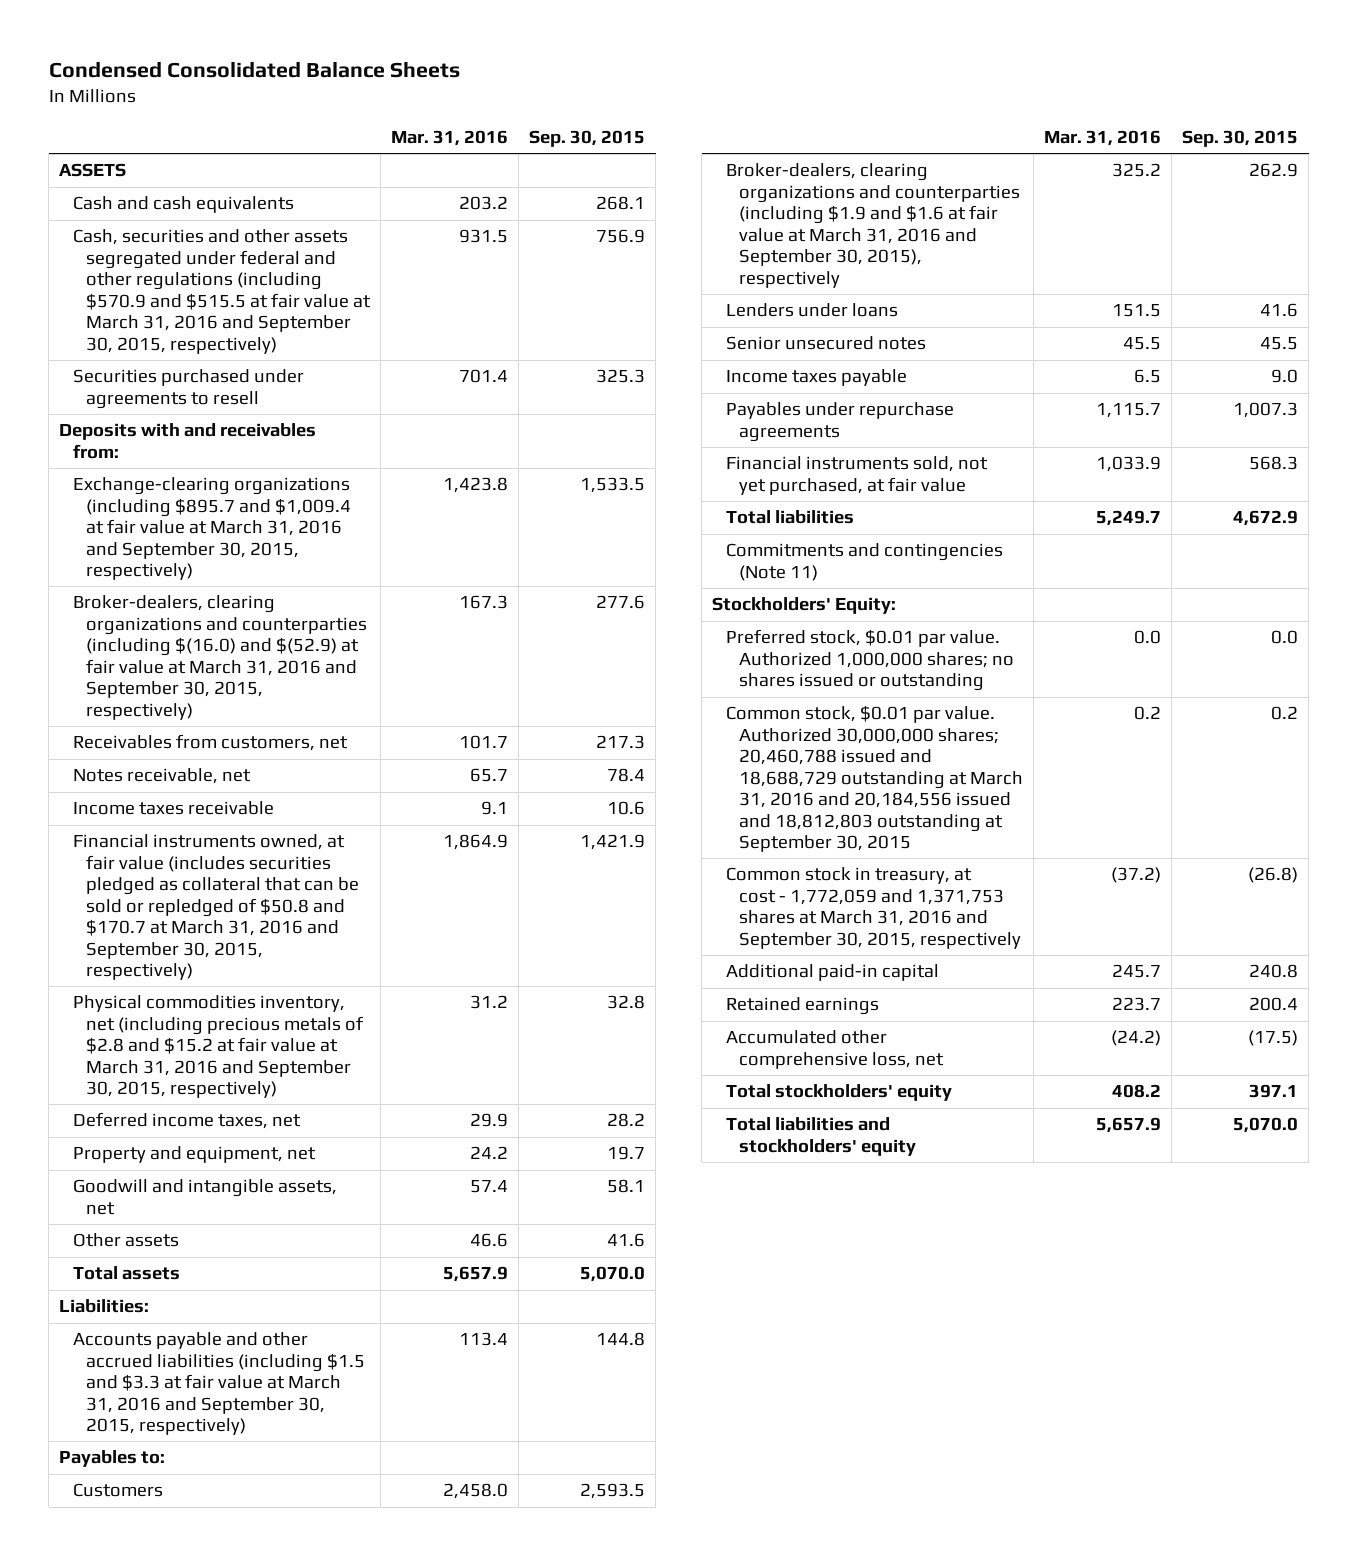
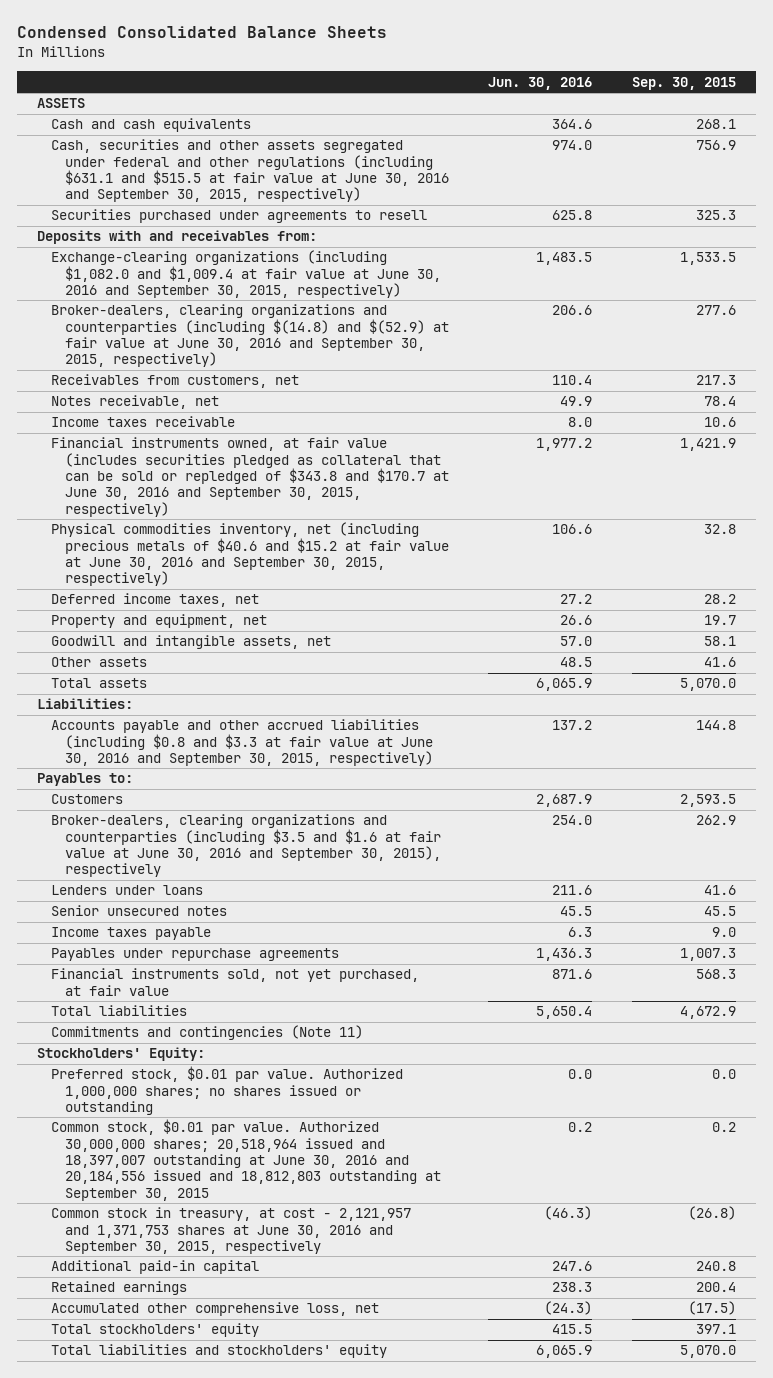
[391,130,509,147] Mar. 31, 2016 -> none
none -> [488,76,593,90] Jun. 30, 2016
[72,229,371,354] Cash, securities and other assets segregated under federal and other regulations (including $570.9 and $515.5 at fair value at March 31, 2016 and September 30, 2015, respectively) -> [50,139,449,203] Cash, securities and other assets segregated under federal and other regulations (including $631.1 and $515.5 at fair value at June 30, 2016 and September 30, 2015, respectively)
[72,477,351,581] Exchange-clearing organizations (including $895.7 and $1,009.4 at fair value at March 31, 2016 and September 30, 2015, respectively) -> [50,250,441,299] Exchange-clearing organizations (including $1,082.0 and $1,009.4 at fair value at June 30, 2016 and September 30, 2015, respectively)
[72,595,367,720] Broker-dealers, clearing organizations and counterparties (including $(16.0) and $(52.9) at fair value at March 31, 2016 and September 30, 2015, respectively) -> [50,304,449,368] Broker-dealers, clearing organizations and counterparties (including $(14.8) and $(52.9) at fair value at June 30, 2016 and September 30, 2015, respectively)
[72,834,359,981] Financial instruments owned, at fair value (includes securities pledged as collateral that can be sold or repledged of $50.8 and $170.7 at March 31, 2016 and September 30, 2015, respectively) -> [50,437,449,517] Financial instruments owned, at fair value (includes securities pledged as collateral that can be sold or repledged of $343.8 and $170.7 at June 30, 2016 and September 30, 2015, respectively)
[72,995,364,1099] Physical commodities inventory, net (including precious metals of $2.8 and $15.2 at fair value at March 31, 2016 and September 30, 2015, respectively) -> [50,522,449,587] Physical commodities inventory, net (including precious metals of $40.6 and $15.2 at fair value at June 30, 2016 and September 30, 2015, respectively)
[72,1332,365,1436] Accounts payable and other accrued liabilities (including $1.5 and $3.3 at fair value at March 31, 2016 and September 30, 2015, respectively) -> [50,719,433,767] Accounts payable and other accrued liabilities (including $0.8 and $3.3 at fair value at June 30, 2016 and September 30, 2015, respectively)
[725,163,1021,288] Broker-dealers, clearing organizations and counterparties (including $1.9 and $1.6 at fair value at March 31, 2016 and September 30, 2015), respectively -> [50,814,441,878] Broker-dealers, clearing organizations and counterparties (including $3.5 and $1.6 at fair value at June 30, 2016 and September 30, 2015), respectively
[725,705,1024,853] Common stock, $0.01 par value. Authorized 30,000,000 shares; 20,460,788 issued and 18,688,729 outstanding at March 31, 2016 and 20,184,556 issued and 18,812,803 outstanding at September 30, 2015 -> [50,1119,441,1201] Common stock, $0.01 par value. Authorized 30,000,000 shares; 20,518,964 issued and 18,397,007 outstanding at June 30, 2016 and 20,184,556 issued and 18,812,803 outstanding at September 30, 2015
[725,867,1022,949] Common stock in treasury, at cost - 1,772,059 and 1,371,753 shares at March 31, 2016 and September 30, 2015, respectively -> [50,1207,411,1255] Common stock in treasury, at cost - 2,121,957 and 1,371,753 shares at June 30, 2016 and September 30, 2015, respectively

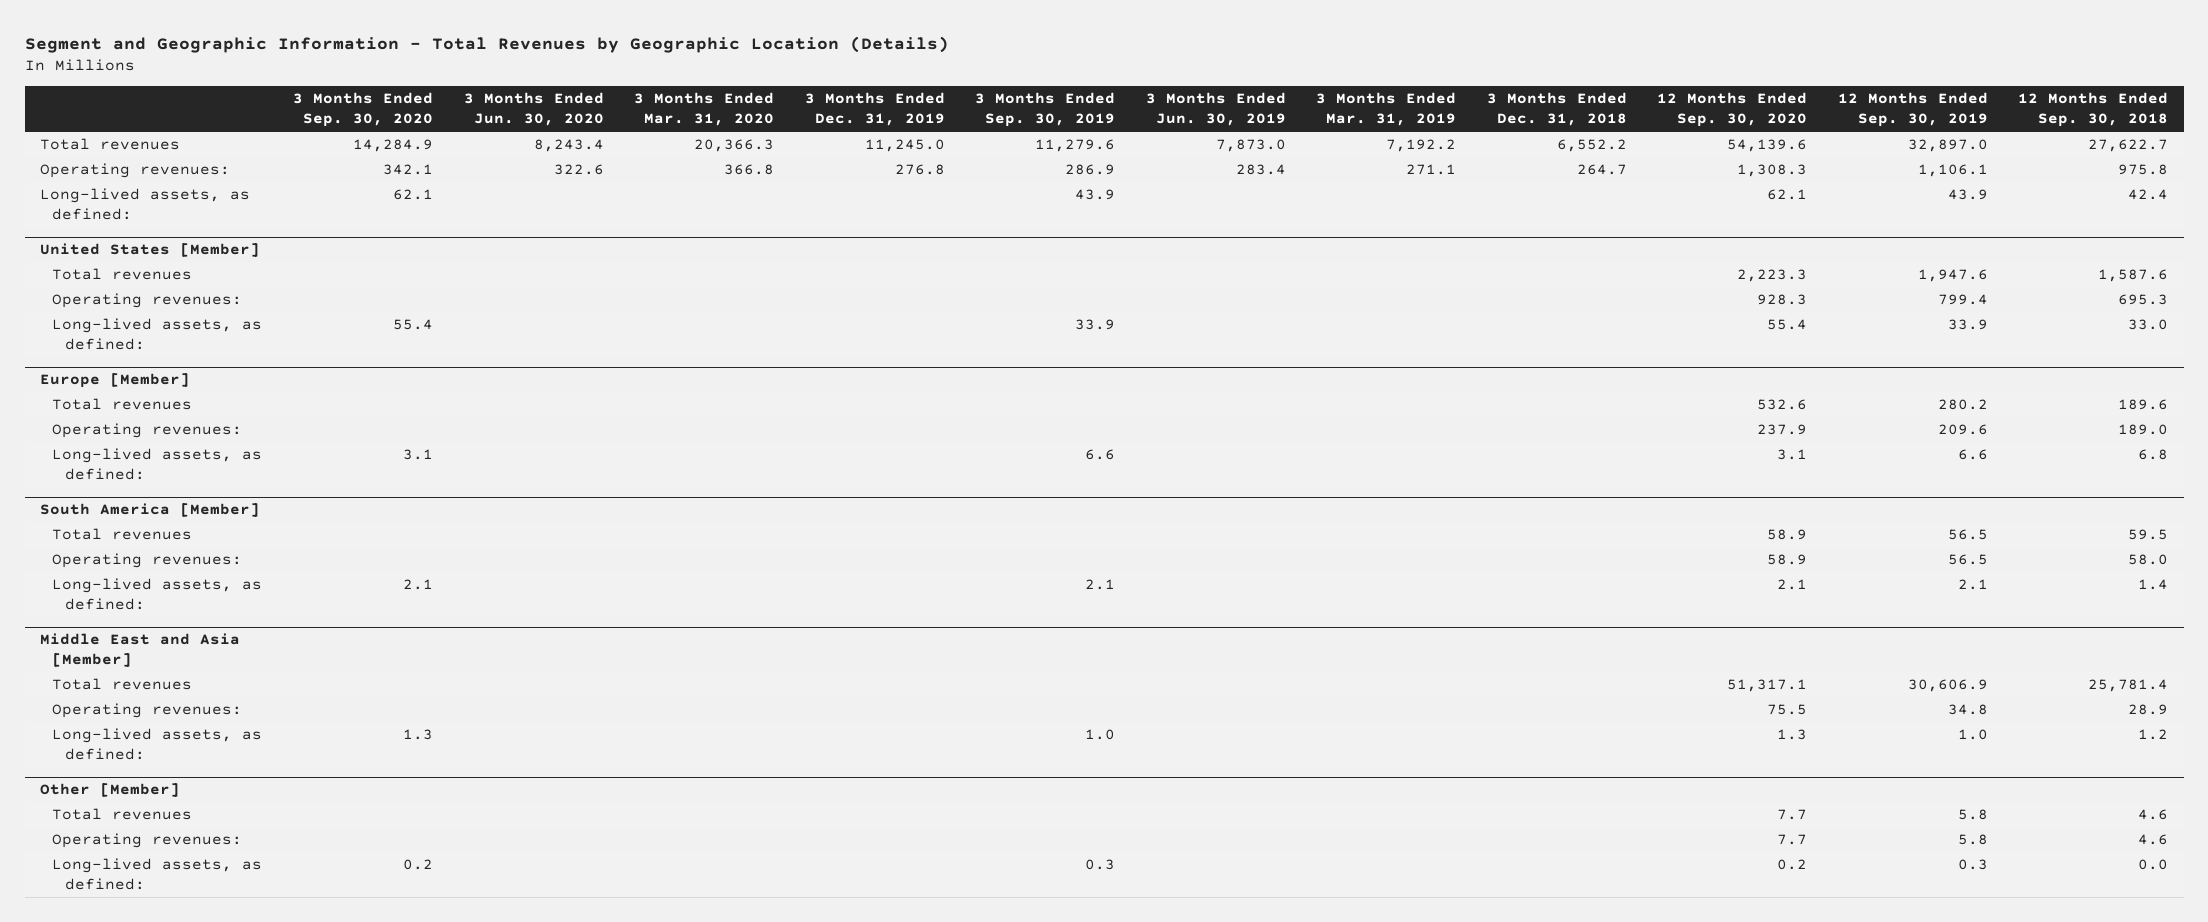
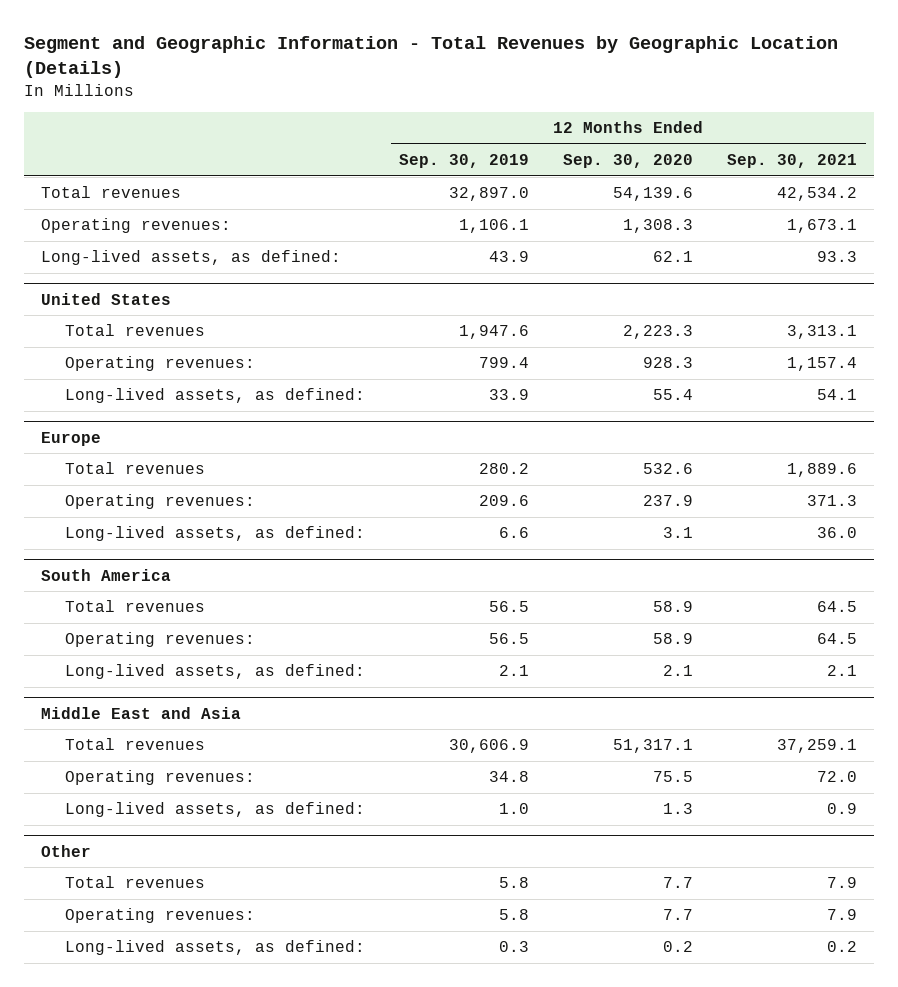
[293,92,434,128] 3 Months Ended Sep. 30, 2020 -> none
[463,92,604,127] 3 Months Ended Jun. 30, 2020 -> none
[634,92,775,127] 3 Months Ended Mar. 31, 2020 -> none
[804,92,945,127] 3 Months Ended Dec. 31, 2019 -> none
[975,92,1116,128] 3 Months Ended Sep. 30, 2019 -> none
[1145,92,1286,127] 3 Months Ended Jun. 30, 2019 -> none
[1316,92,1457,127] 3 Months Ended Mar. 31, 2019 -> none
[1486,92,1627,127] 3 Months Ended Dec. 31, 2018 -> none
[2018,92,2169,128] 12 Months Ended Sep. 30, 2018 -> none
none -> [727,154,858,169] Sep. 30, 2021
[39,243,260,258] United States [Member] -> [40,292,171,305] United States
[39,373,190,389] Europe [Member] -> [40,431,101,446] Europe
[39,503,260,518] South America [Member] -> [40,568,171,581] South America
[39,633,240,668] Middle East and Asia [Member] -> [40,706,241,719] Middle East and Asia
[39,783,180,798] Other [Member] -> [40,844,91,857] Other

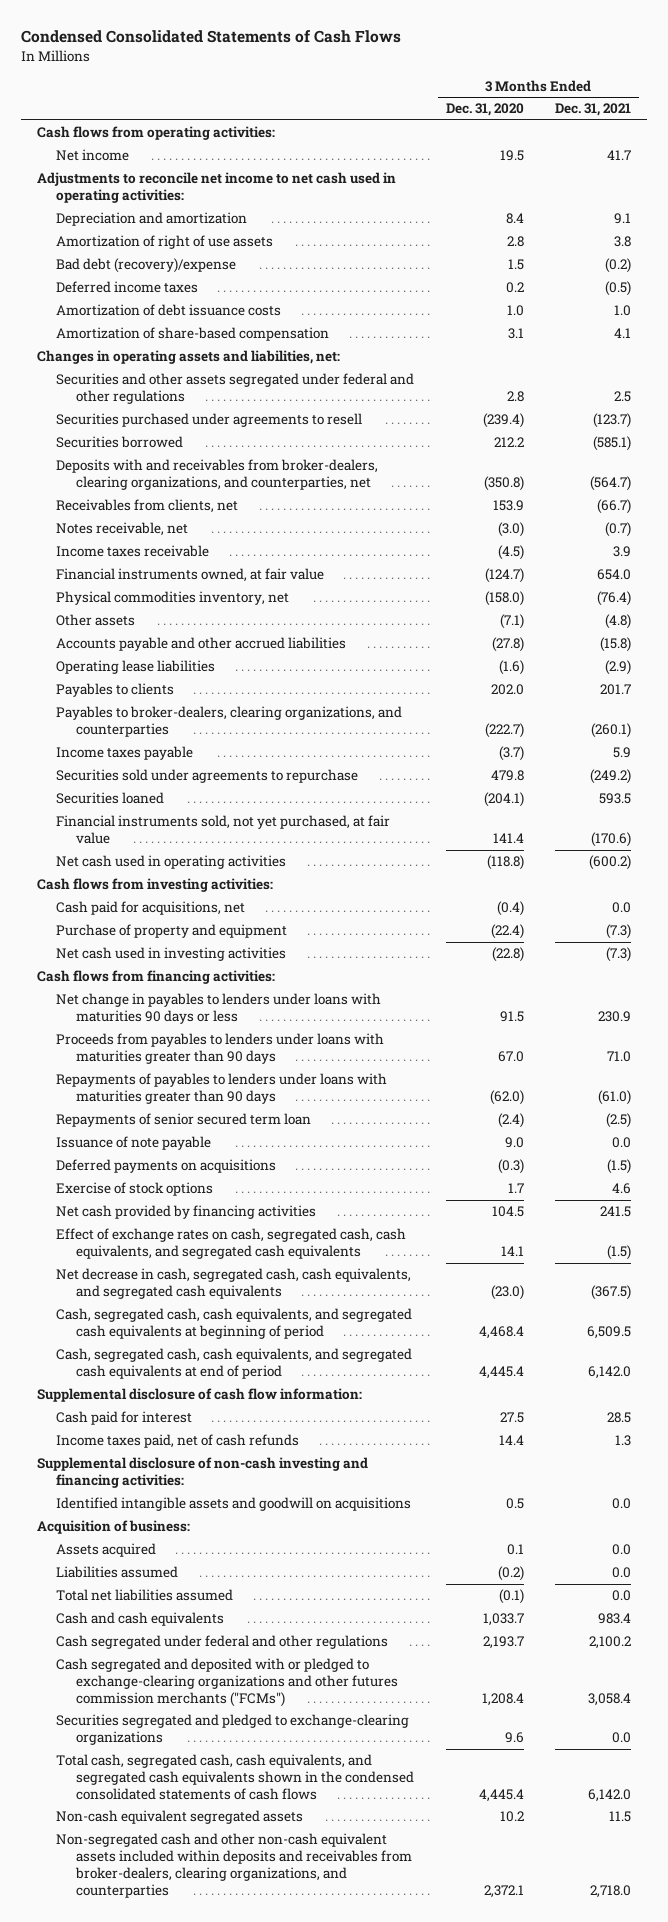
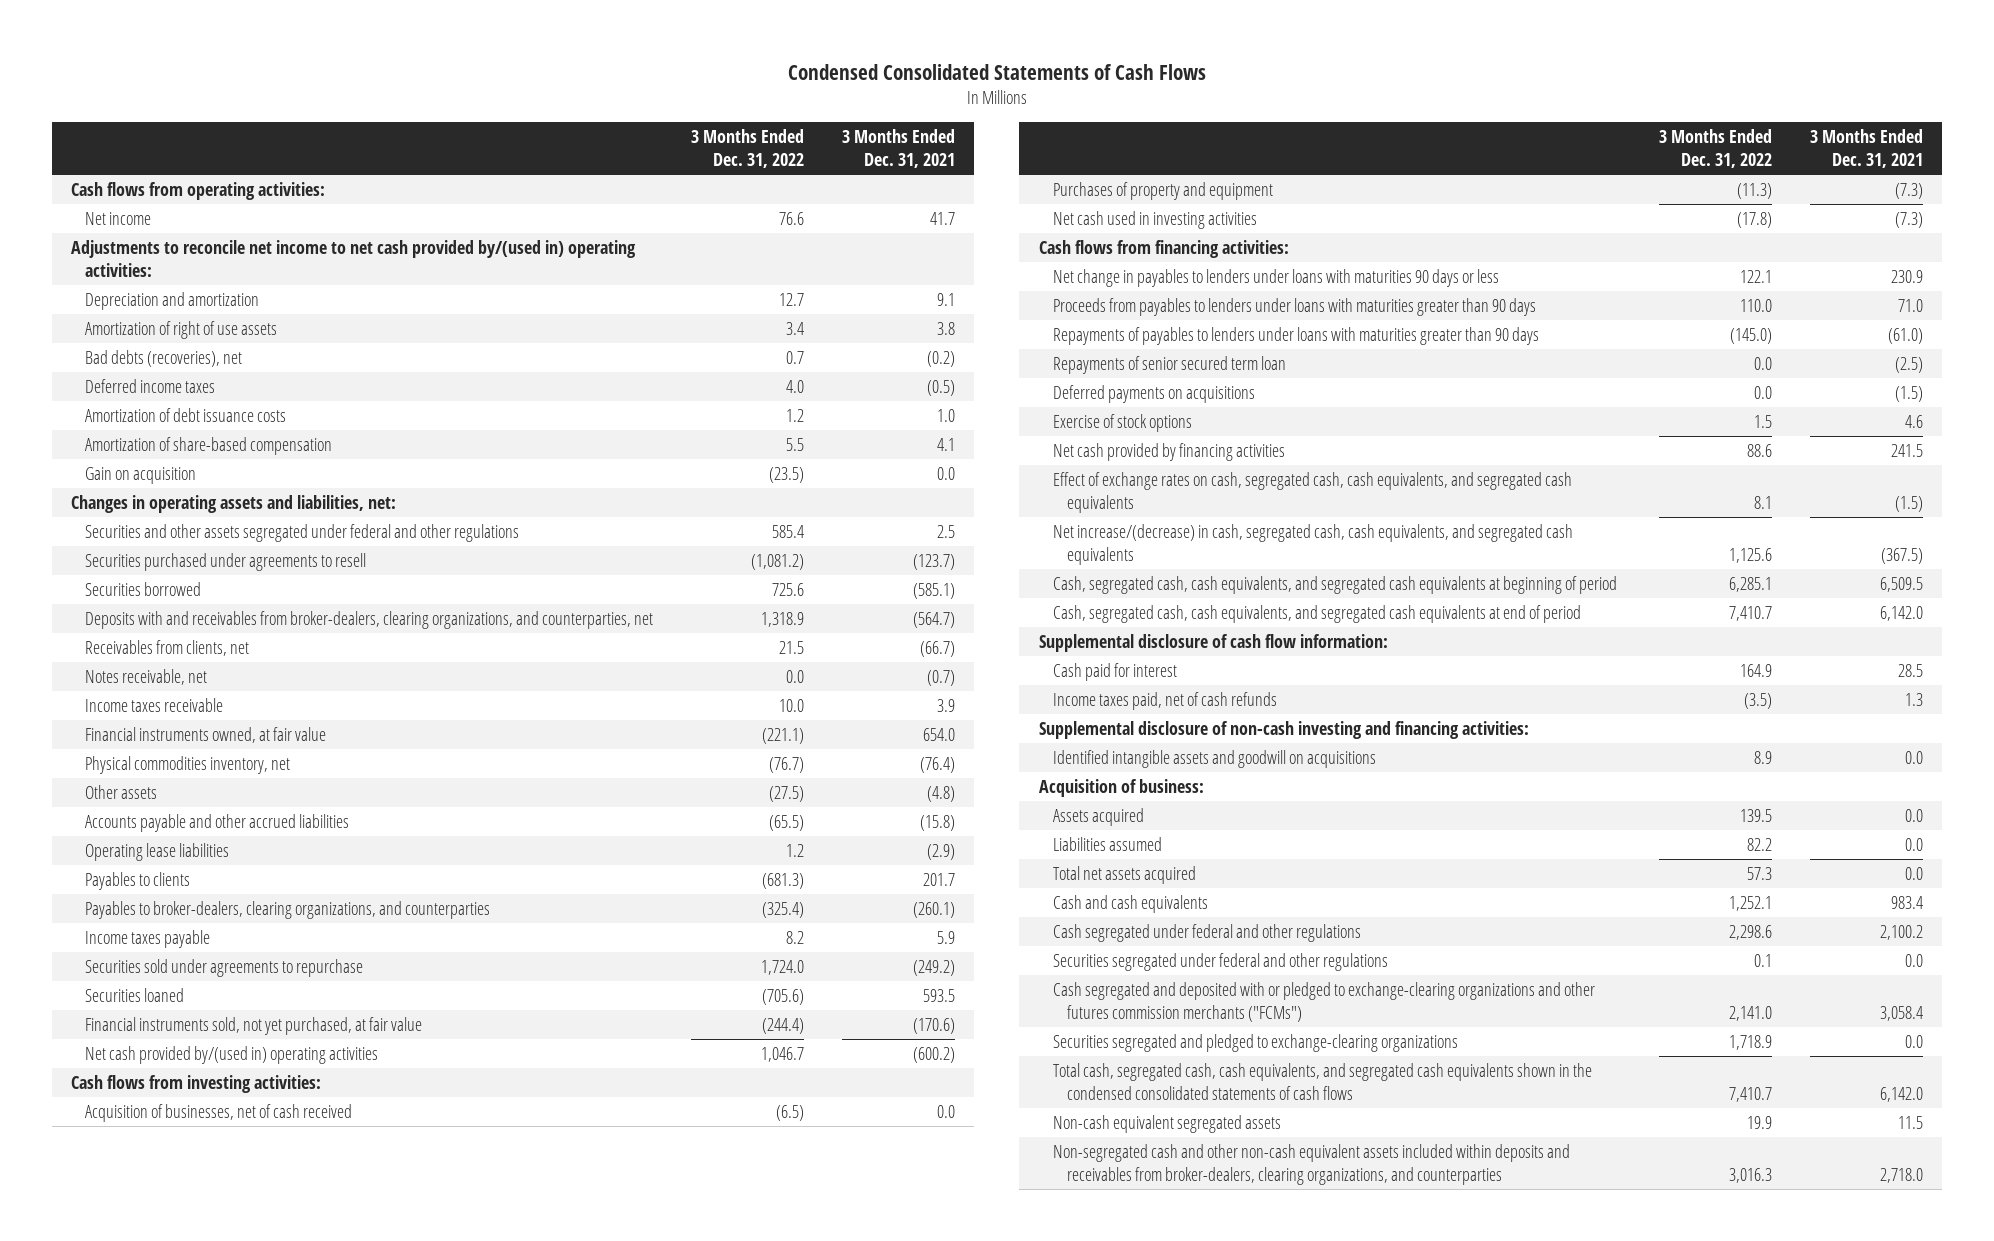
[445,103,524,117] Dec. 31, 2020 -> none
none -> [691,129,805,168] 3 Months Ended Dec. 31, 2022
[36,172,396,204] Adjustments to reconcile net income to net cash used in operating activities: -> [70,240,636,277] Adjustments to reconcile net income to net cash provided by/(used in) operating activities:
[56,258,237,274] Bad debt (recovery)/expense -> [84,350,242,368] Bad debts (recoveries), net
none -> [84,467,196,485] Gain on acquisition
[56,855,287,870] Net cash used in operating activities -> [84,1046,378,1065] Net cash provided by/(used in) operating activities
[56,901,246,916] Cash paid for acquisitions, net -> [84,1104,352,1123] Acquisition of businesses, net of cash received
[56,924,288,939] Purchase of property and equipment -> [1052,182,1273,201] Purchases of property and equipment
[56,1136,212,1151] Issuance of note payable -> none
[56,1268,412,1300] Net decrease in cash, segregated cash, cash equivalents, and segregated cash equivalents -> [1052,524,1573,565] Net increase/(decrease) in cash, segregated cash, cash equivalents, and segregated cash equivalents
[56,1589,234,1602] Total net liabilities assumed -> [1052,866,1196,885] Total net assets acquired
none -> [1052,953,1388,972] Securities segregated under federal and other regulations

